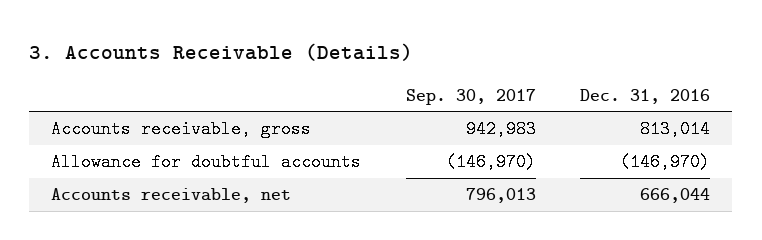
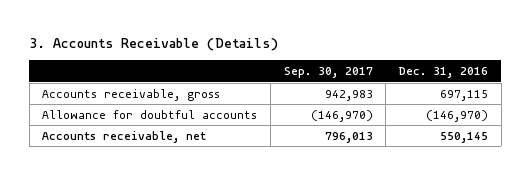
[640,120,711,139] 813,014 -> [440,89,489,101] 697,115
[640,188,711,204] 666,044 -> [440,131,489,143] 550,145

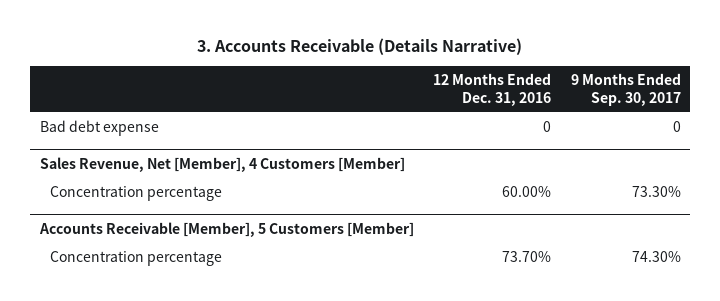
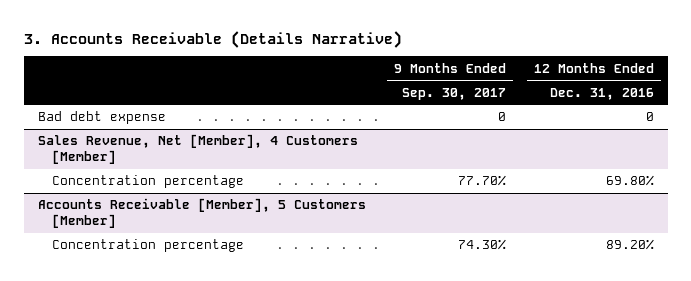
[502,186,552,198] 60.00% -> [605,175,654,187] 69.80%
[631,186,681,198] 73.30% -> [457,175,506,187] 77.70%
[502,251,552,263] 73.70% -> [605,239,654,251] 89.20%

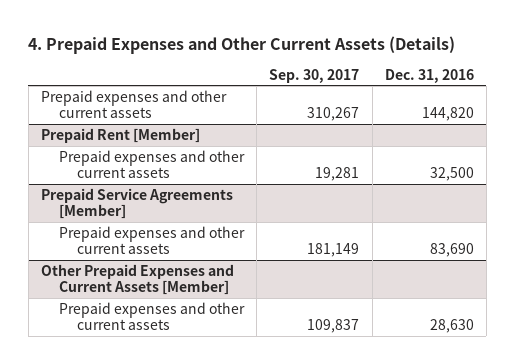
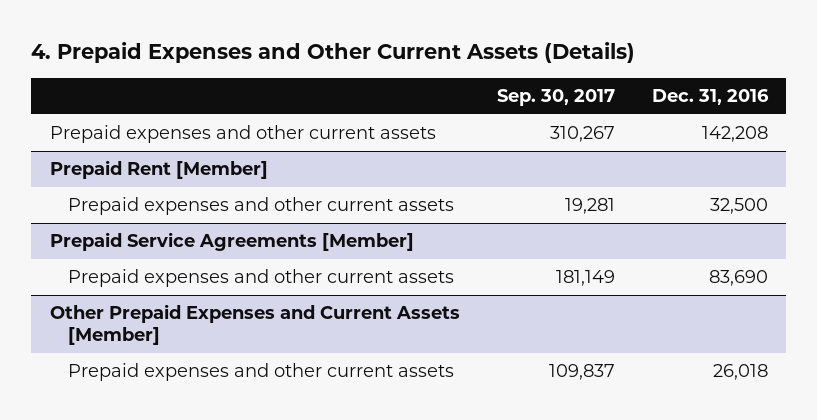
[421,107,474,122] 144,820 -> [701,126,768,143] 142,208
[429,319,474,334] 28,630 -> [712,364,768,381] 26,018

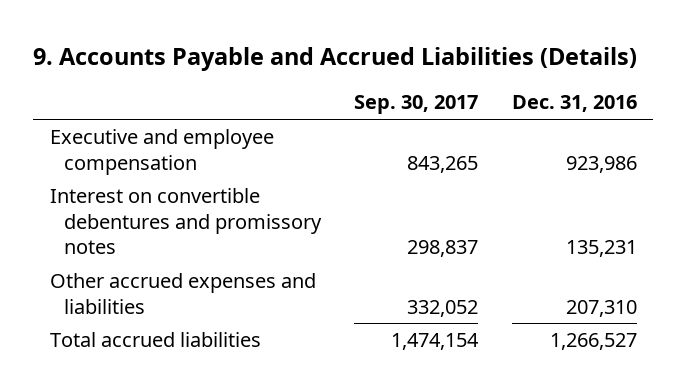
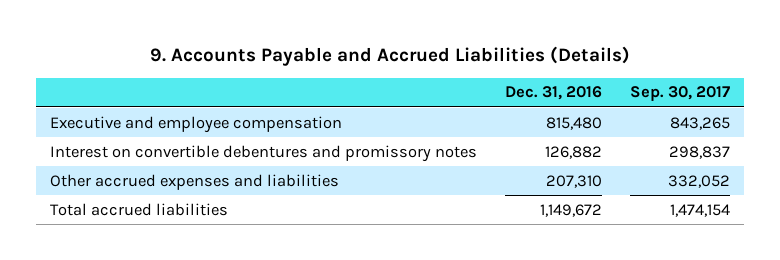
[565,155,637,173] 923,986 -> [546,116,603,130] 815,480
[565,239,637,257] 135,231 -> [545,145,603,159] 126,882
[549,333,637,351] 1,266,527 -> [540,203,603,217] 1,149,672

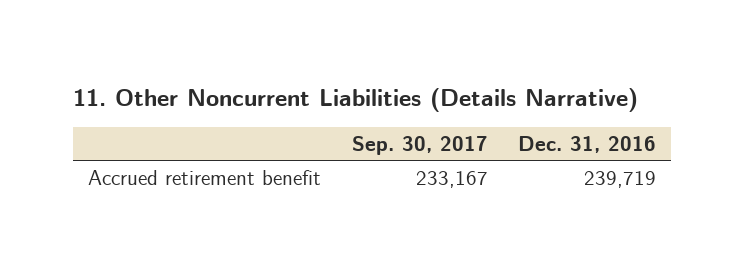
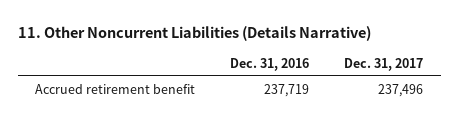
[351,136,488,156] Sep. 30, 2017 -> none
none -> [344,57,424,71] Dec. 31, 2017
[583,171,656,189] 239,719 -> [264,84,310,98] 237,719

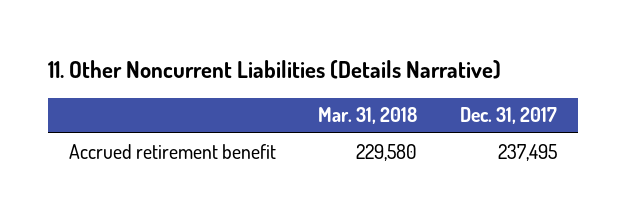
[230,57,310,71] Dec. 31, 2016 -> none
none -> [318,107,418,125] Mar. 31, 2018
[378,84,424,98] 237,496 -> [497,143,557,161] 237,495

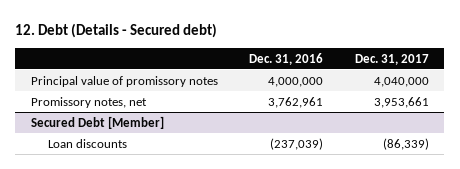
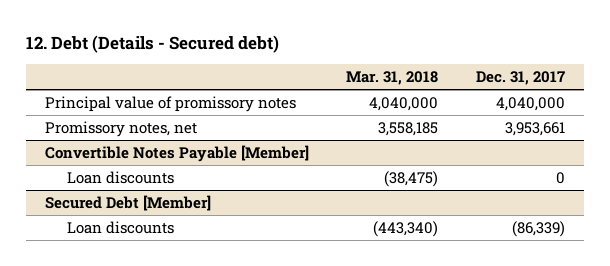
[249,52,324,65] Dec. 31, 2016 -> none
none -> [346,71,439,86] Mar. 31, 2018
none -> [45,144,310,162] Convertible Notes Payable [Member]
none -> [67,170,175,184] Loan discounts

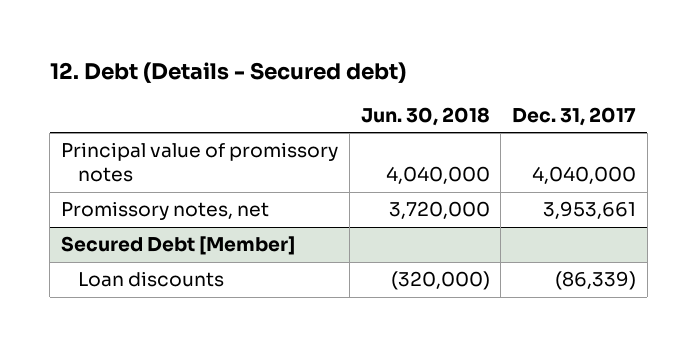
[346,71,439,86] Mar. 31, 2018 -> none
none -> [360,106,490,126] Jun. 30, 2018
[45,144,310,162] Convertible Notes Payable [Member] -> none
[67,170,175,184] Loan discounts -> none

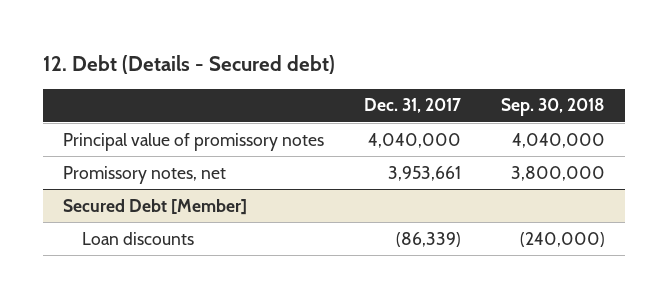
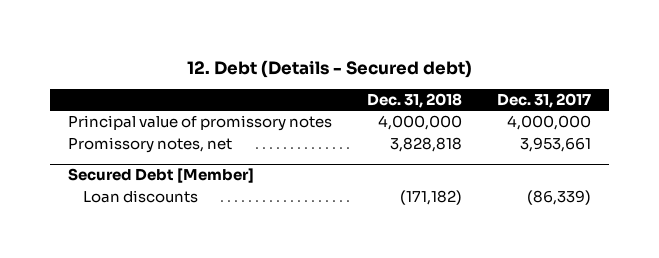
[501,98,606,117] Sep. 30, 2018 -> none
none -> [367,92,463,108] Dec. 31, 2018
[368,132,462,148] 4,040,000 -> [507,115,592,131] 4,000,000

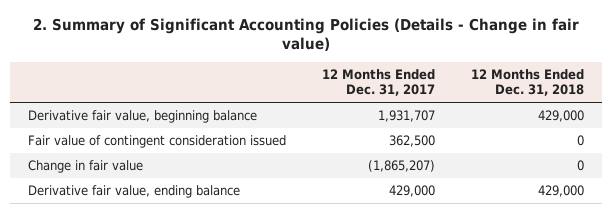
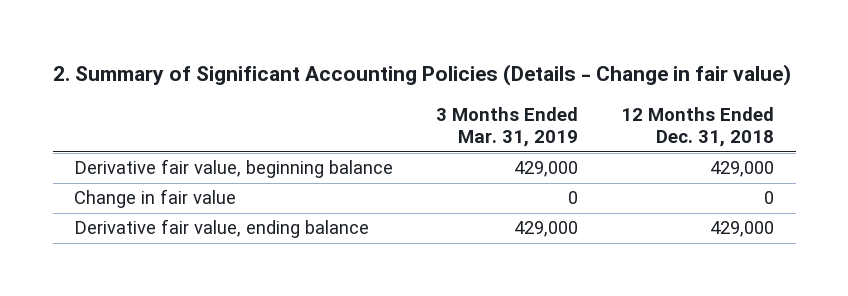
[322,68,436,97] 12 Months Ended Dec. 31, 2017 -> none
none -> [436,106,579,148] 3 Months Ended Mar. 31, 2019
[28,135,287,149] Fair value of contingent consideration issued -> none

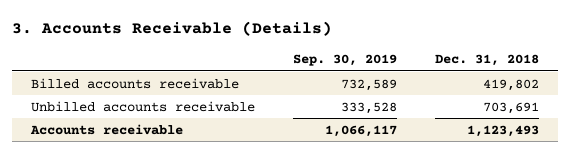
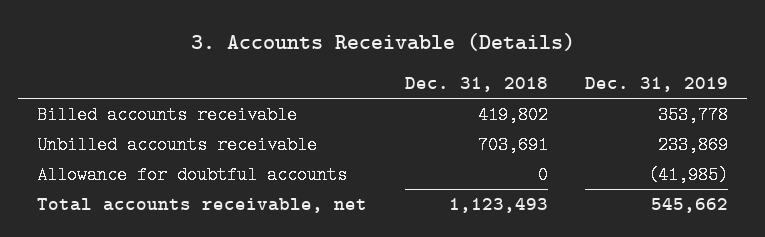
[292,54,397,67] Sep. 30, 2019 -> none
none -> [585,77,729,93] Dec. 31, 2019
none -> [36,165,347,184] Allowance for doubtful accounts
[29,123,183,135] Accounts receivable -> [36,197,367,213] Total accounts receivable, net

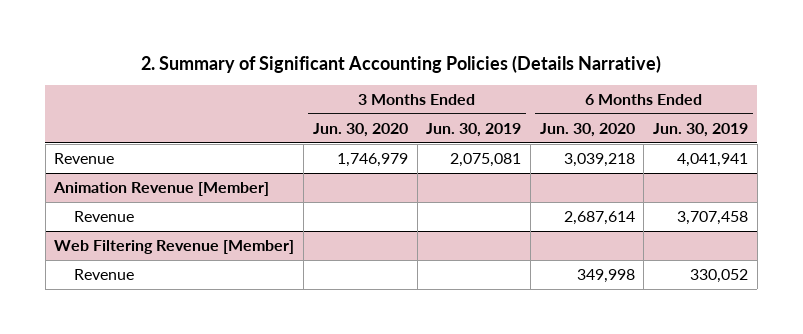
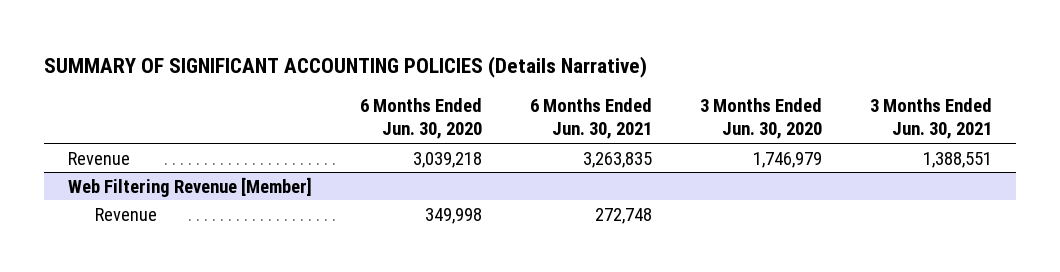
[141,54,662,73] 2. Summary of Significant Accounting Policies (Details Narrative) -> [44,55,648,78] SUMMARY OF SIGNIFICANT ACCOUNTING POLICIES (Details Narrative)
[426,122,522,137] Jun. 30, 2019 -> none
[653,122,749,137] Jun. 30, 2019 -> none
none -> [529,97,652,140] 6 Months Ended Jun. 30, 2021
none -> [869,97,992,140] 3 Months Ended Jun. 30, 2021
[53,181,270,196] Animation Revenue [Member] -> none
[74,210,135,222] Revenue -> none

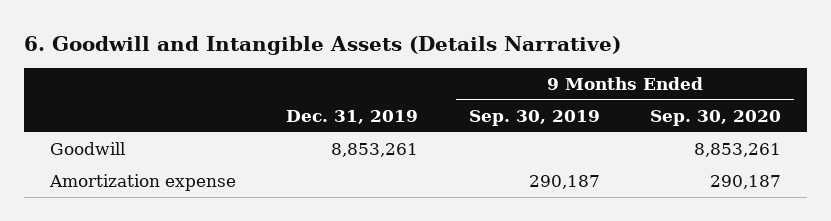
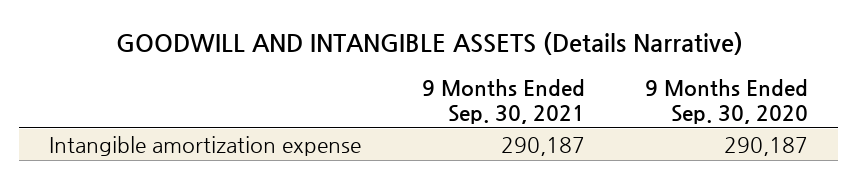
[24,35,622,55] 6. Goodwill and Intangible Assets (Details Narrative) -> [115,32,743,56] GOODWILL AND INTANGIBLE ASSETS (Details Narrative)
[286,109,419,124] Dec. 31, 2019 -> none
[468,109,600,126] Sep. 30, 2019 -> none
none -> [421,78,585,124] 9 Months Ended Sep. 30, 2021
[49,142,125,156] Goodwill -> none
[48,174,236,192] Amortization expense -> [49,135,362,156] Intangible amortization expense

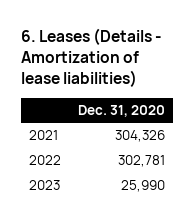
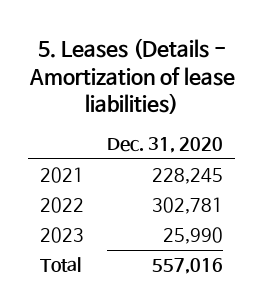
[21,28,163,88] 6. Leases (Details - Amortization of lease liabilities) -> [28,37,235,115] 5. Leases (Details - Amortization of lease liabilities)
[114,130,165,143] 304,326 -> [152,168,224,185] 228,245
none -> [39,257,81,273] Total

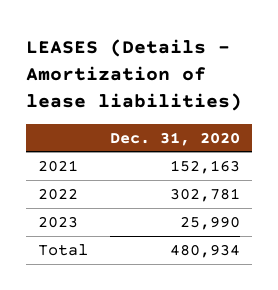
[28,37,235,115] 5. Leases (Details - Amortization of lease liabilities) -> [26,39,243,111] LEASES (Details - Amortization of lease liabilities)
[152,168,224,185] 228,245 -> [170,159,241,174] 152,163
[152,258,224,275] 557,016 -> [170,243,241,258] 480,934

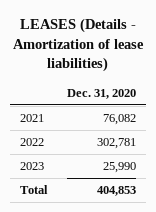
[170,159,241,174] 152,163 -> [103,114,137,126] 76,082
[170,243,241,258] 480,934 -> [97,186,137,197] 404,853

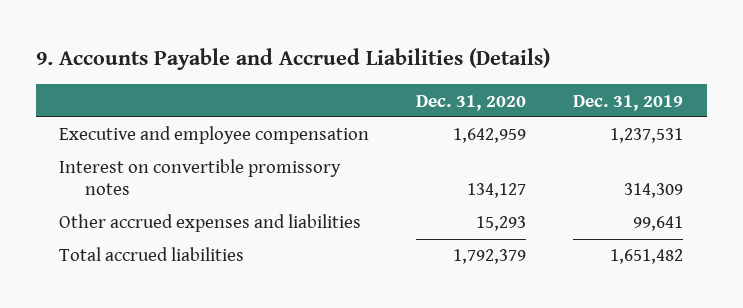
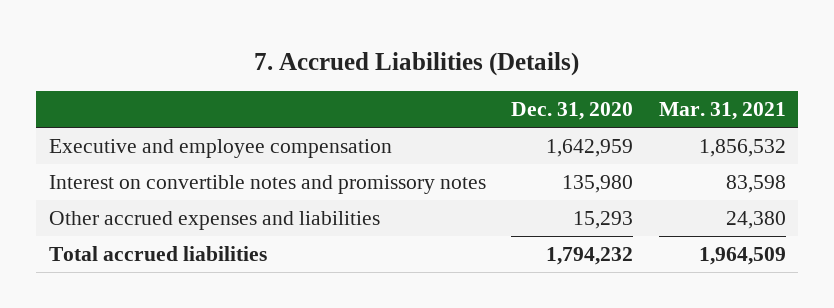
[35,48,550,71] 9. Accounts Payable and Accrued Liabilities (Details) -> [254,51,580,76] 7. Accrued Liabilities (Details)
[573,94,684,111] Dec. 31, 2019 -> none
none -> [658,102,786,121] Mar. 31, 2021
[59,159,342,196] Interest on convertible promissory notes -> [48,175,486,195] Interest on convertible notes and promissory notes
[467,183,527,199] 134,127 -> [562,175,634,194] 135,980
[453,249,527,265] 1,792,379 -> [546,247,634,266] 1,794,232

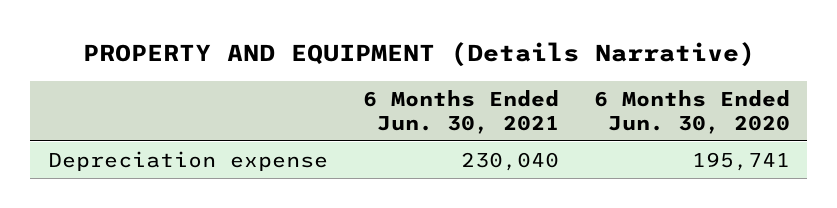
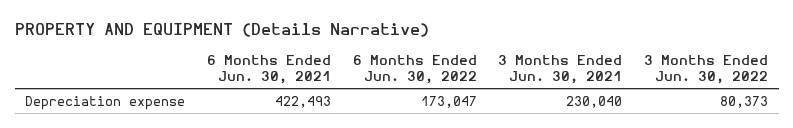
[593,89,790,135] 6 Months Ended Jun. 30, 2020 -> none
none -> [352,55,477,85] 6 Months Ended Jun. 30, 2022
none -> [498,55,623,85] 3 Months Ended Jun. 30, 2021
none -> [643,55,768,85] 3 Months Ended Jun. 30, 2022
[460,151,559,171] 230,040 -> [274,96,331,109] 422,493

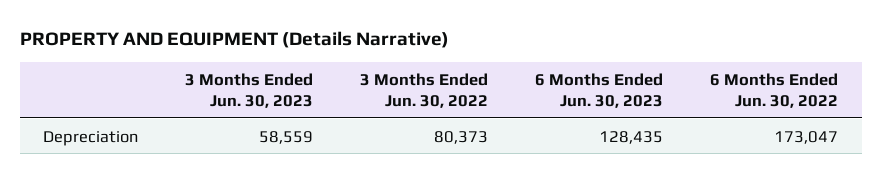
[206,55,331,85] 6 Months Ended Jun. 30, 2021 -> none
[498,55,623,85] 3 Months Ended Jun. 30, 2021 -> none
none -> [185,72,314,109] 3 Months Ended Jun. 30, 2023
none -> [535,72,664,109] 6 Months Ended Jun. 30, 2023
[25,96,186,111] Depreciation expense -> [43,130,139,146] Depreciation

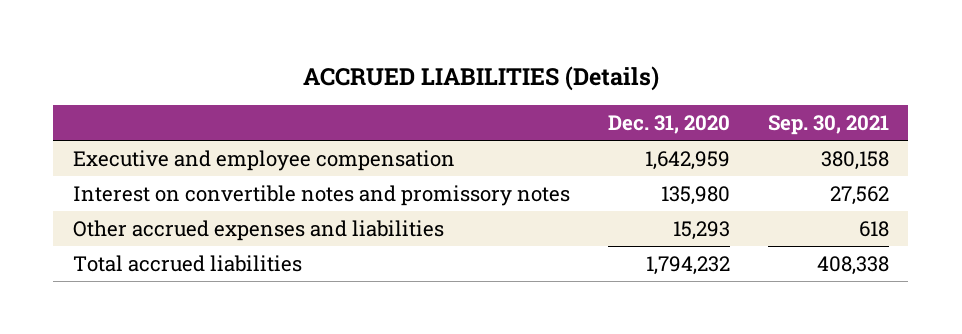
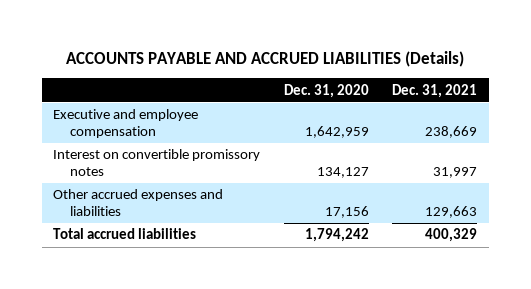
[302,66,659,92] ACCRUED LIABILITIES (Details) -> [66,50,465,67] ACCOUNTS PAYABLE AND ACCRUED LIABILITIES (Details)
[767,115,889,136] Sep. 30, 2021 -> none
none -> [392,83,478,98] Dec. 31, 2021
[72,184,570,206] Interest on convertible notes and promissory notes -> [53,149,261,177] Interest on convertible promissory notes
[660,185,730,205] 135,980 -> [316,167,369,179] 134,127
[672,220,730,240] 15,293 -> [324,206,369,219] 17,156
[645,255,730,275] 1,794,232 -> [304,228,369,243] 1,794,242

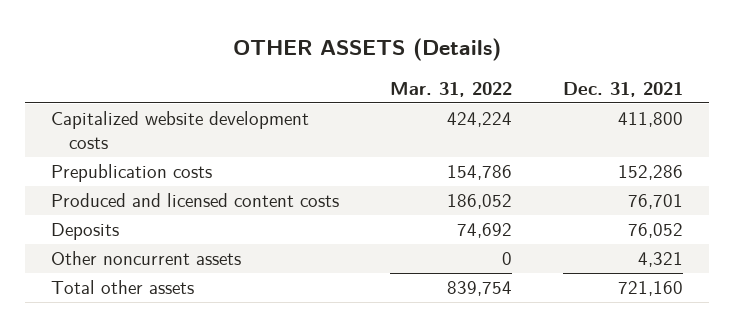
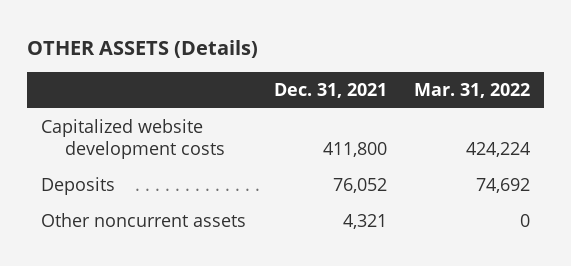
[50,164,212,183] Prepublication costs -> none
[50,193,339,208] Produced and licensed content costs -> none
[50,280,194,295] Total other assets -> none

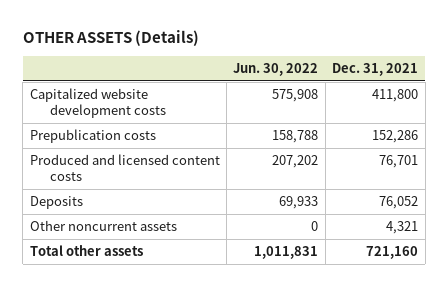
[414,83,531,99] Mar. 31, 2022 -> none
none -> [233,63,319,77] Jun. 30, 2022
none -> [29,129,156,144] Prepublication costs
none -> [29,154,220,182] Produced and licensed content costs
none -> [29,245,143,257] Total other assets

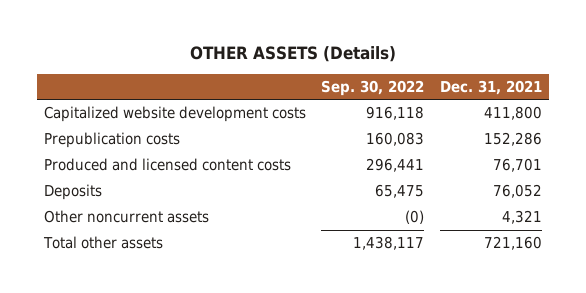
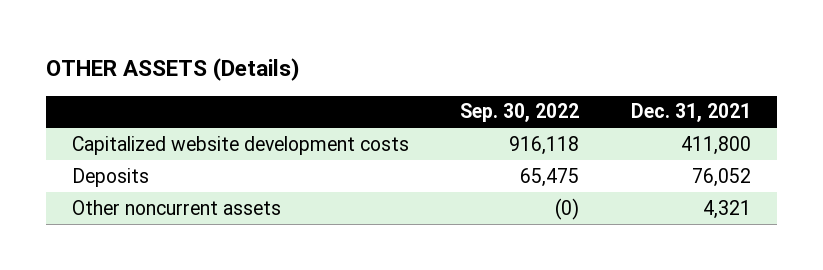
[44,132,181,149] Prepublication costs -> none
[44,158,292,172] Produced and licensed content costs -> none
[43,236,164,250] Total other assets -> none

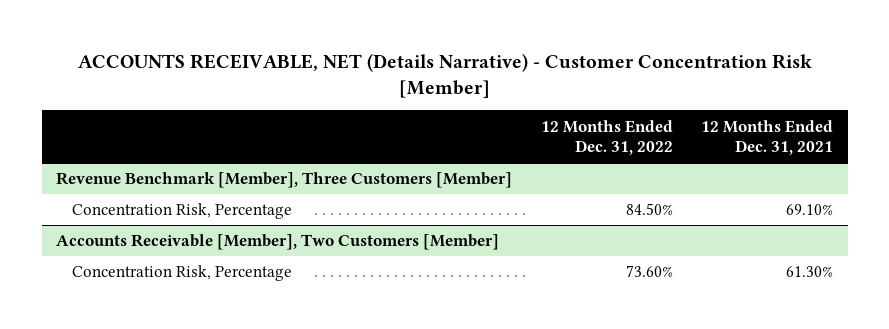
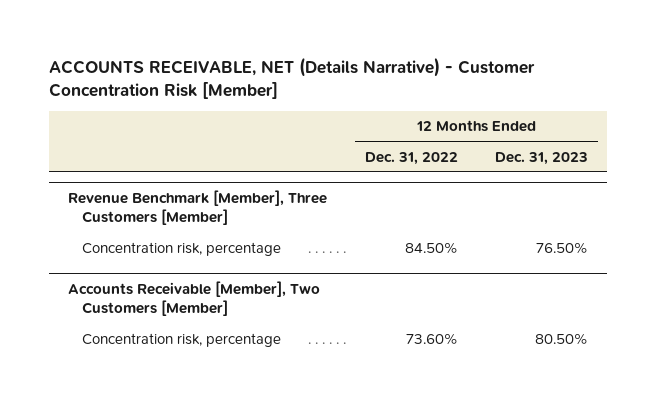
[701,119,834,155] 12 Months Ended Dec. 31, 2021 -> none
none -> [495,151,589,165] Dec. 31, 2023
[71,203,292,220] Concentration Risk, Percentage -> [81,242,281,257] Concentration risk, percentage
[71,265,292,282] Concentration Risk, Percentage -> [81,333,281,348] Concentration risk, percentage

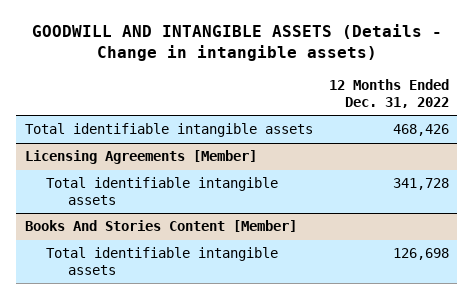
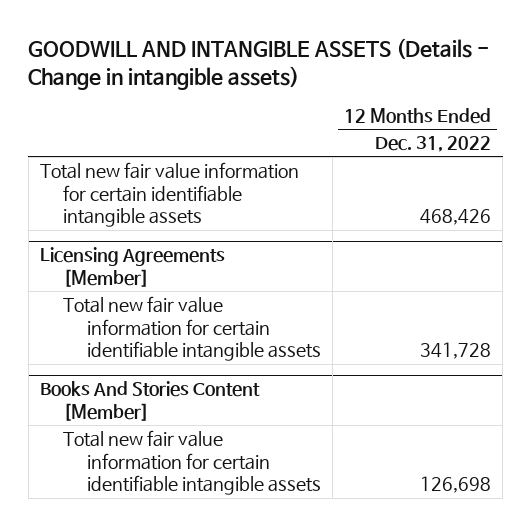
[24,123,313,138] Total identifiable intangible assets -> [39,162,299,228] Total new fair value information for certain identifiable intangible assets
[46,177,279,205] Total identifiable intangible assets -> [63,296,321,362] Total new fair value information for certain identifiable intangible assets
[46,247,279,275] Total identifiable intangible assets -> [63,430,321,496] Total new fair value information for certain identifiable intangible assets

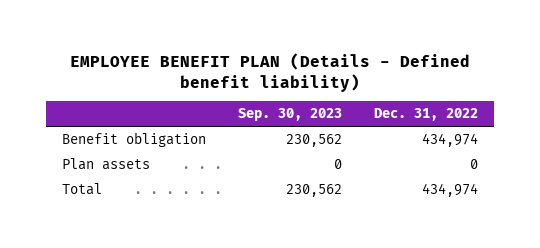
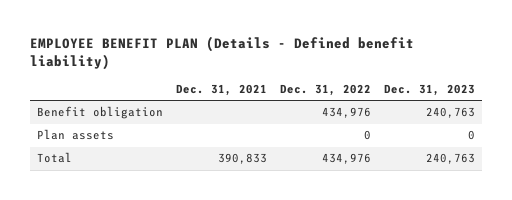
[237,108,342,122] Sep. 30, 2023 -> none
none -> [175,83,267,96] Dec. 31, 2021
none -> [384,83,476,96] Dec. 31, 2023
[421,133,478,148] 434,974 -> [322,107,372,119] 434,976
[421,183,478,198] 434,974 -> [322,153,372,165] 434,976

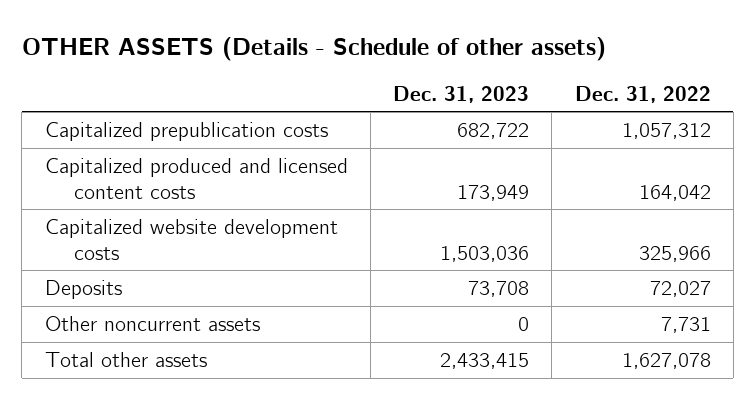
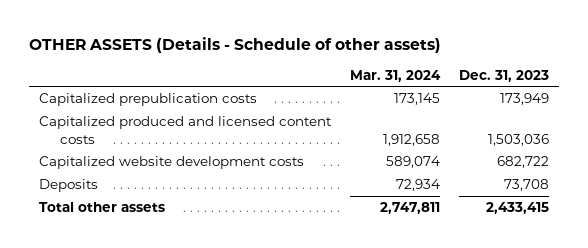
[574,85,711,103] Dec. 31, 2022 -> none
none -> [350,69,442,82] Mar. 31, 2024
[457,123,530,140] 682,722 -> [500,93,550,106] 173,949
[457,184,530,201] 173,949 -> [488,133,550,146] 1,503,036
[440,245,530,262] 1,503,036 -> [497,156,550,169] 682,722
[44,316,260,332] Other noncurrent assets -> none

